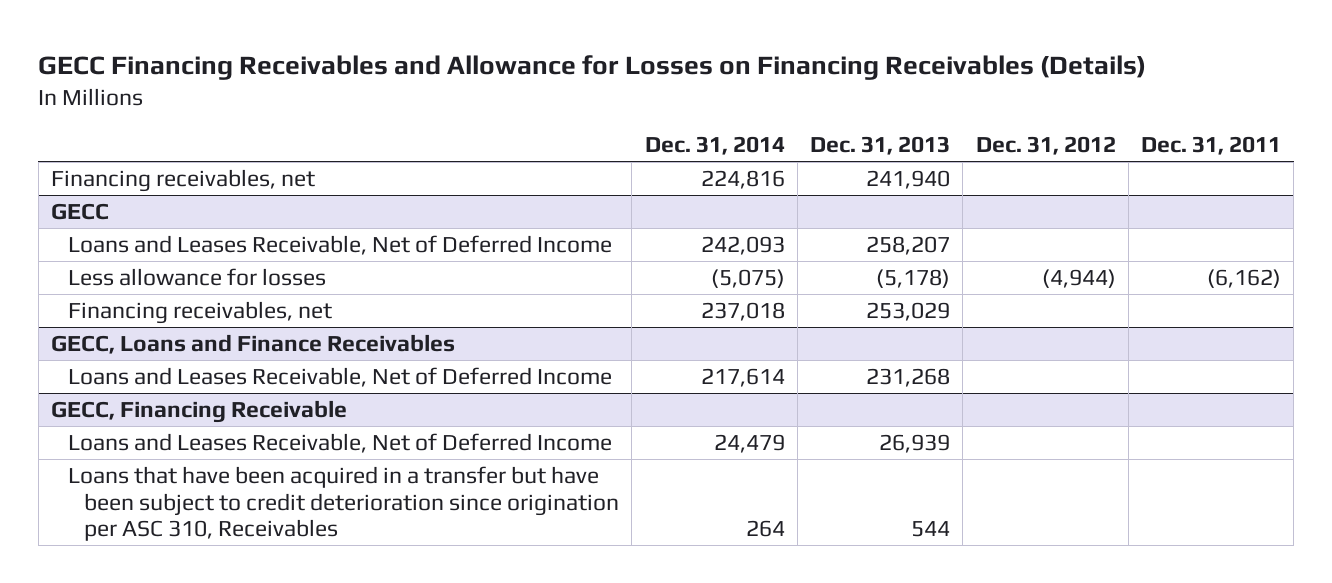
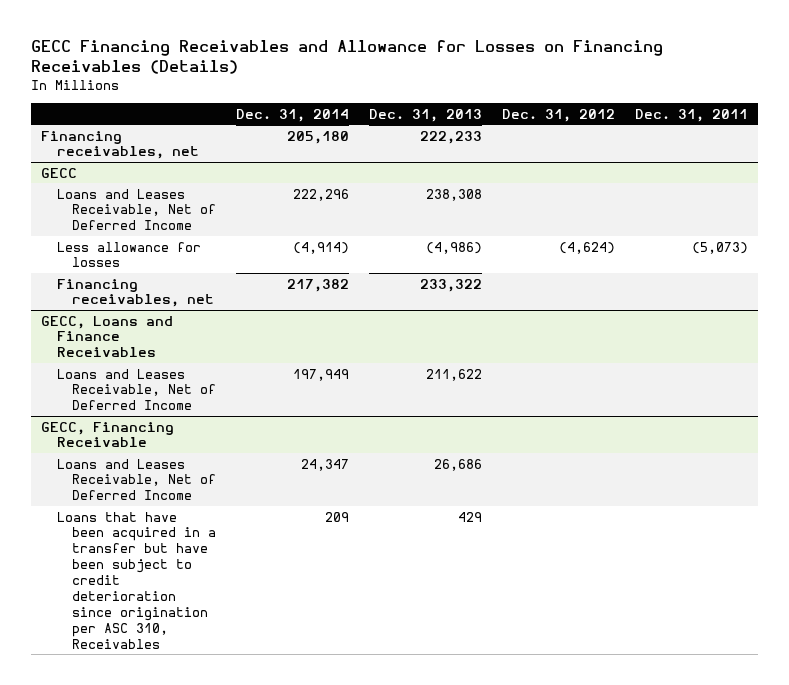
[700,169,785,189] 224,816 -> [287,130,350,144] 205,180
[866,169,951,189] 241,940 -> [420,130,483,144] 222,233
[700,235,785,255] 242,093 -> [293,188,350,201] 222,296
[866,235,951,255] 258,207 -> [426,188,483,201] 238,308
[710,268,785,288] (5,075) -> [293,241,350,254] (4,914)
[876,268,951,288] (5,178) -> [426,241,483,254] (4,986)
[1041,268,1116,288] (4,944) -> [559,241,616,254] (4,624)
[1207,268,1282,288] (6,162) -> [691,241,748,254] (5,073)
[700,301,785,321] 237,018 -> [287,278,350,292] 217,382
[866,301,951,321] 253,029 -> [420,278,483,292] 233,322
[700,367,785,387] 217,614 -> [293,368,350,381] 197,949
[866,367,951,387] 231,268 -> [426,368,483,381] 211,622
[713,433,785,453] 24,479 -> [301,458,350,471] 24,347
[879,433,951,453] 26,939 -> [434,458,483,471] 26,686
[745,520,785,538] 264 -> [325,511,350,522] 209
[911,521,951,538] 544 -> [458,511,483,522] 429

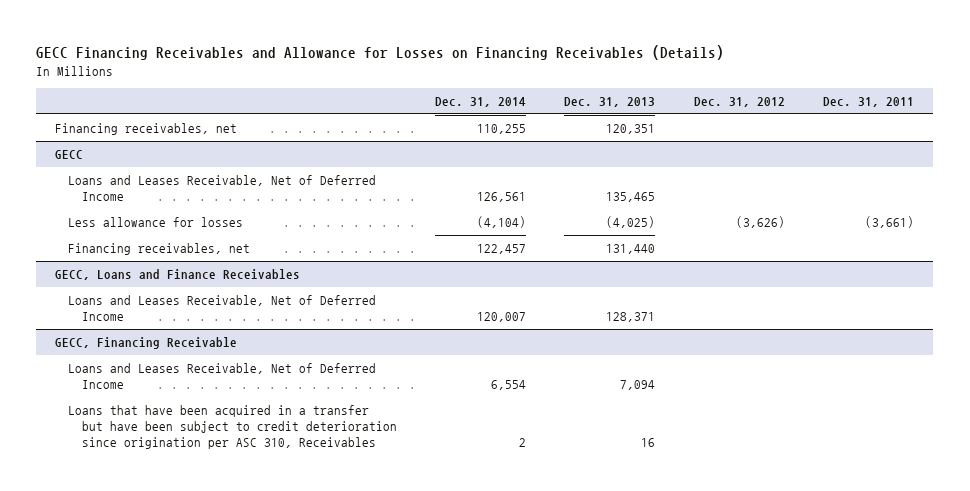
[287,130,350,144] 205,180 -> [476,124,526,135] 110,255
[420,130,483,144] 222,233 -> [606,124,656,135] 120,351
[293,188,350,201] 222,296 -> [476,191,526,202] 126,561
[426,188,483,201] 238,308 -> [606,191,656,202] 135,465
[293,241,350,254] (4,914) -> [476,216,526,229] (4,104)
[426,241,483,254] (4,986) -> [606,216,656,229] (4,025)
[559,241,616,254] (4,624) -> [735,216,785,229] (3,626)
[691,241,748,254] (5,073) -> [865,216,915,229] (3,661)
[287,278,350,292] 217,382 -> [476,244,526,255] 122,457
[420,278,483,292] 233,322 -> [606,244,656,255] 131,440
[293,368,350,381] 197,949 -> [476,311,526,322] 120,007
[426,368,483,381] 211,622 -> [606,311,656,322] 128,371
[301,458,350,471] 24,347 -> [490,379,526,390] 6,554
[434,458,483,471] 26,686 -> [620,379,656,390] 7,094
[325,511,350,522] 209 -> [518,437,526,447] 2
[458,511,483,522] 429 -> [641,437,656,447] 16

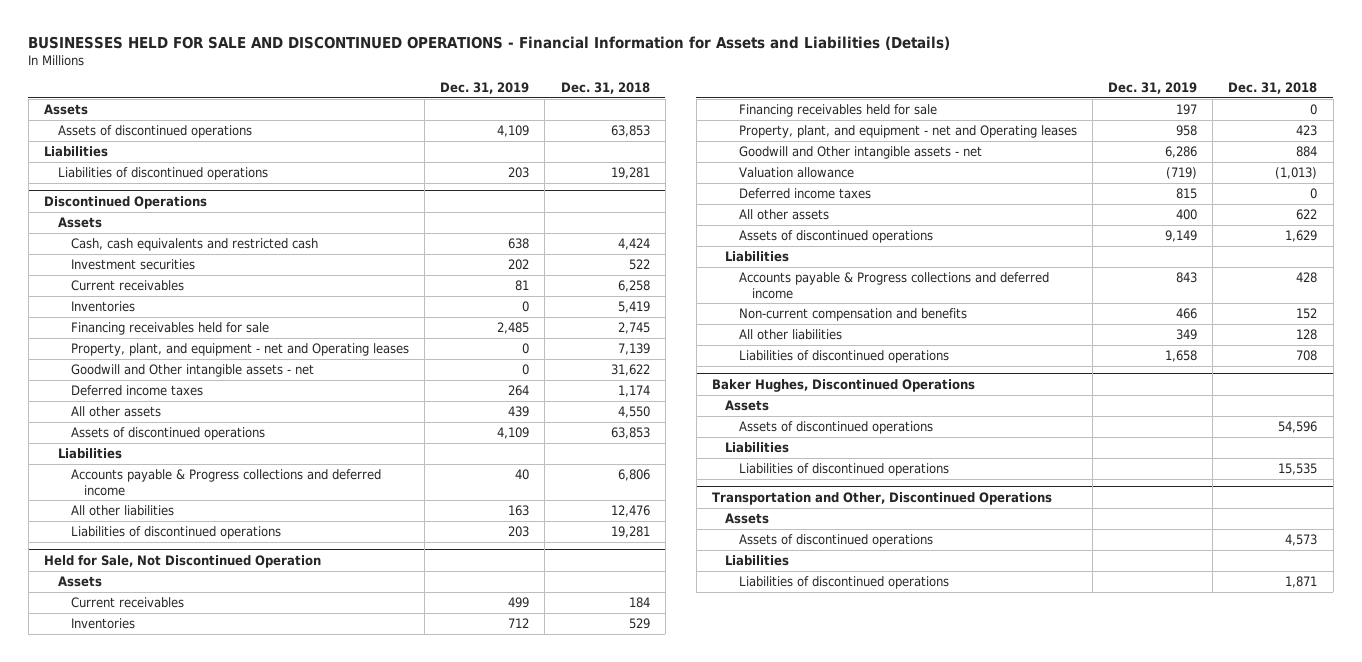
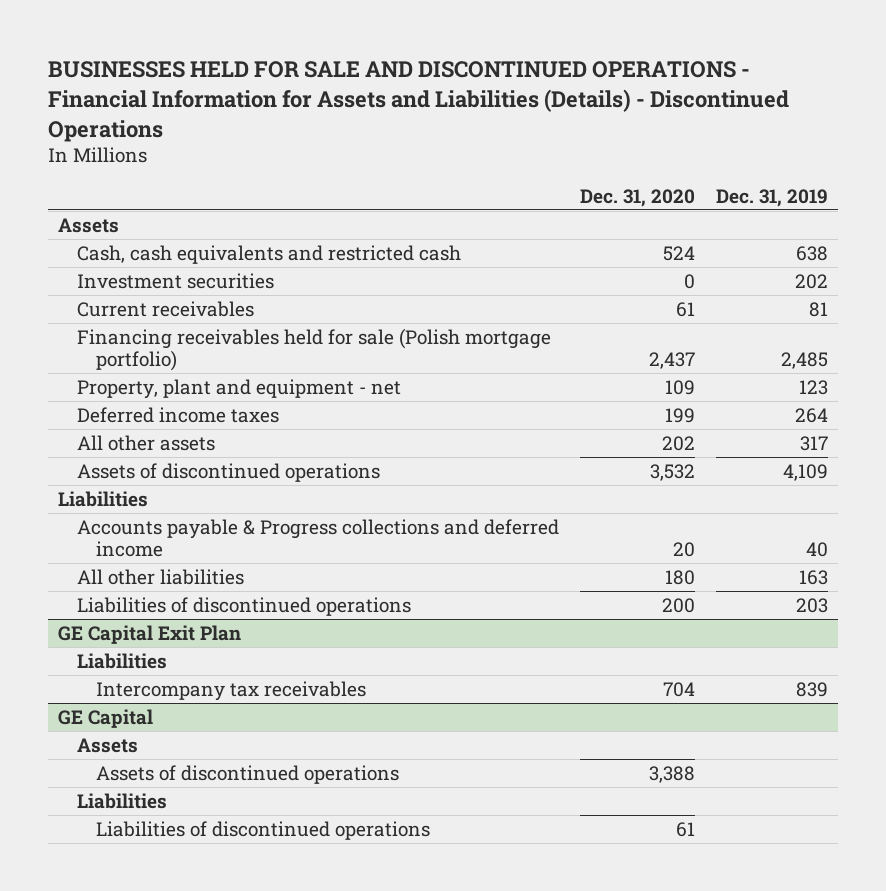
[28,35,951,50] BUSINESSES HELD FOR SALE AND DISCONTINUED OPERATIONS - Financial Information for Assets and Liabilities (Details) -> [47,61,789,142] BUSINESSES HELD FOR SALE AND DISCONTINUED OPERATIONS - Financial Information for Assets and Liabilities (Details) - Discontinued Operations
[560,81,650,94] Dec. 31, 2018 -> none
none -> [579,188,695,207] Dec. 31, 2020
[57,125,252,139] Assets of discontinued operations -> none
[44,146,109,158] Liabilities -> none
[57,167,268,181] Liabilities of discontinued operations -> none
[44,195,208,209] Discontinued Operations -> none
[57,217,102,229] Assets -> none
[70,301,135,313] Inventories -> none
[70,364,314,378] Goodwill and Other intangible assets - net -> none
[70,322,269,336] Financing receivables held for sale -> [77,327,552,372] Financing receivables held for sale (Polish mortgage portfolio)
[70,343,409,357] Property, plant, and equipment - net and Operating leases -> [77,378,402,399] Property, plant and equipment - net
[522,343,530,355] 0 -> [798,379,828,395] 123
[508,406,530,418] 439 -> [799,435,828,451] 317
[44,554,322,568] Held for Sale, Not Discontinued Operation -> none
[57,576,102,588] Assets -> none
[70,597,184,609] Current receivables -> none
[70,618,135,630] Inventories -> none
[738,104,937,118] Financing receivables held for sale -> none
[738,125,1077,139] Property, plant, and equipment - net and Operating leases -> none
[738,146,982,160] Goodwill and Other intangible assets - net -> none
[738,167,854,179] Valuation allowance -> none
[738,188,871,200] Deferred income taxes -> none
[738,209,829,221] All other assets -> none
[738,230,933,244] Assets of discontinued operations -> none
[725,251,790,263] Liabilities -> none
[738,272,1049,299] Accounts payable & Progress collections and deferred income -> none
[738,308,967,322] Non-current compensation and benefits -> none
[738,329,842,341] All other liabilities -> none
[738,350,949,364] Liabilities of discontinued operations -> none
[711,378,975,392] Baker Hughes, Discontinued Operations -> none
[725,400,770,412] Assets -> none
[738,421,933,435] Assets of discontinued operations -> none
none -> [58,624,242,644] GE Capital Exit Plan
[738,463,949,477] Liabilities of discontinued operations -> none
[711,491,1052,505] Transportation and Other, Discontinued Operations -> none
none -> [95,680,366,701] Intercompany tax receivables
none -> [58,708,154,728] GE Capital

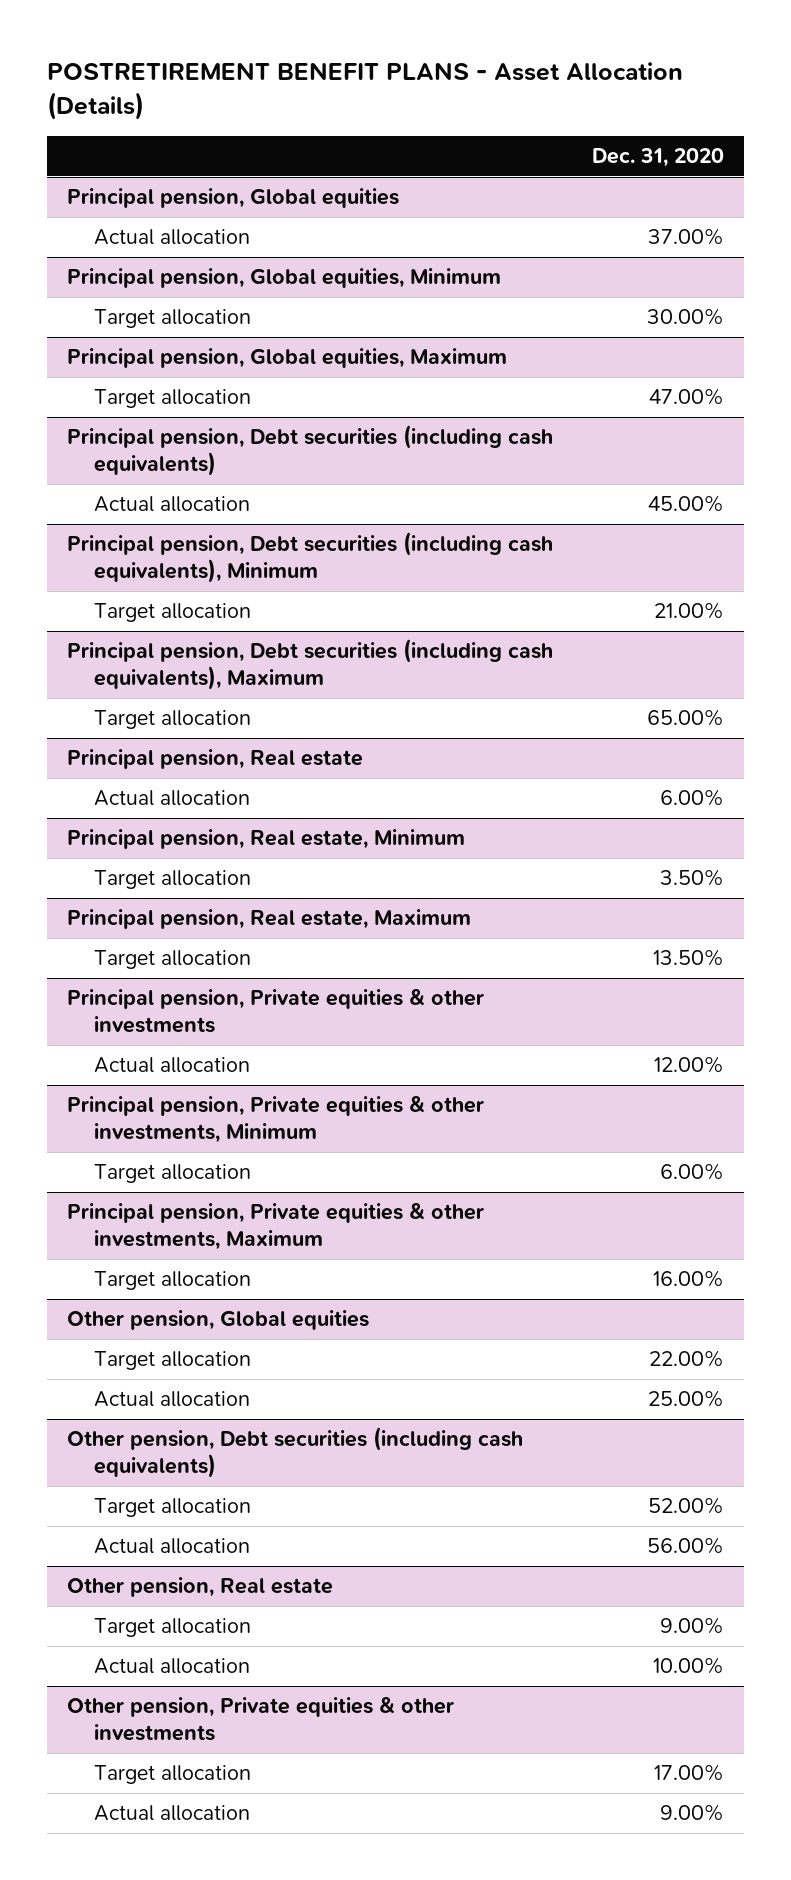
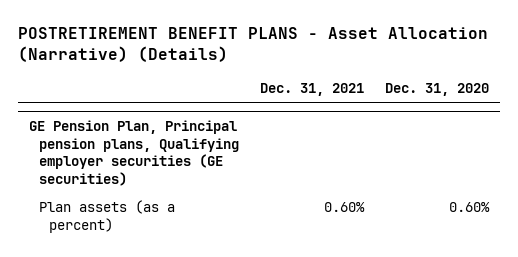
[46,62,683,121] POSTRETIREMENT BENEFIT PLANS - Asset Allocation (Details) -> [17,27,488,63] POSTRETIREMENT BENEFIT PLANS - Asset Allocation (Narrative) (Details)
none -> [260,83,365,97] Dec. 31, 2021
[66,188,399,209] Principal pension, Global equities -> none
[94,229,251,246] Actual allocation -> none
[66,268,501,289] Principal pension, Global equities, Minimum -> none
[94,309,252,329] Target allocation -> none
[66,348,507,369] Principal pension, Global equities, Maximum -> none
[94,389,252,409] Target allocation -> none
[66,425,553,476] Principal pension, Debt securities (including cash equivalents) -> none
[94,496,251,513] Actual allocation -> none
[66,532,553,583] Principal pension, Debt securities (including cash equivalents), Minimum -> none
[94,603,252,623] Target allocation -> none
[66,639,553,690] Principal pension, Debt securities (including cash equivalents), Maximum -> none
[94,710,252,730] Target allocation -> none
[66,749,363,770] Principal pension, Real estate -> none
[94,790,251,807] Actual allocation -> none
[66,829,465,850] Principal pension, Real estate, Minimum -> none
[94,870,252,890] Target allocation -> none
[66,909,471,930] Principal pension, Real estate, Maximum -> none
[94,950,252,970] Target allocation -> none
[66,989,484,1033] Principal pension, Private equities & other investments -> none
[94,1057,251,1074] Actual allocation -> none
[66,1096,484,1143] Principal pension, Private equities & other investments, Minimum -> none
[94,1164,252,1184] Target allocation -> none
[66,1203,484,1250] Principal pension, Private equities & other investments, Maximum -> none
[94,1271,252,1291] Target allocation -> none
[66,1310,369,1331] Other pension, Global equities -> none
[94,1351,252,1371] Target allocation -> none
[94,1391,251,1408] Actual allocation -> none
[66,1427,523,1478] Other pension, Debt securities (including cash equivalents) -> none
[94,1498,252,1518] Target allocation -> none
[94,1538,251,1555] Actual allocation -> none
[66,1577,333,1598] Other pension, Real estate -> none
[94,1618,252,1638] Target allocation -> none
[94,1658,251,1675] Actual allocation -> none
[66,1697,454,1741] Other pension, Private equities & other investments -> none
[94,1765,252,1785] Target allocation -> none
[94,1805,251,1822] Actual allocation -> none
none -> [28,120,239,187] GE Pension Plan, Principal pension plans, Qualifying employer securities (GE securities)
none -> [38,200,175,233] Plan assets (as a percent)

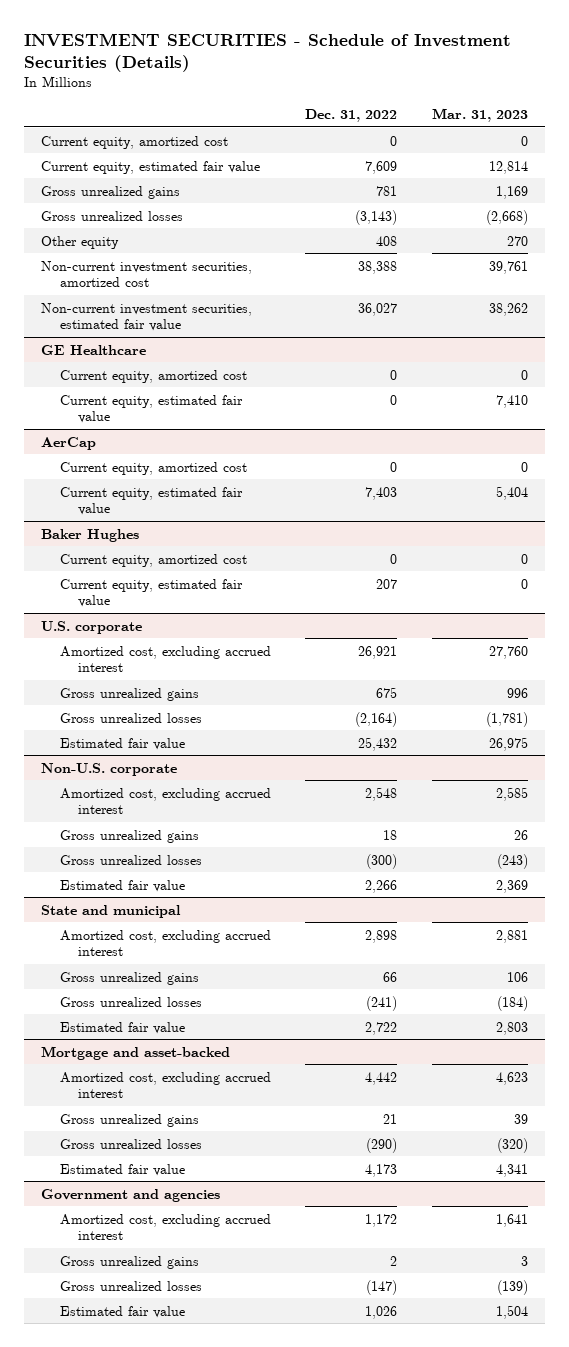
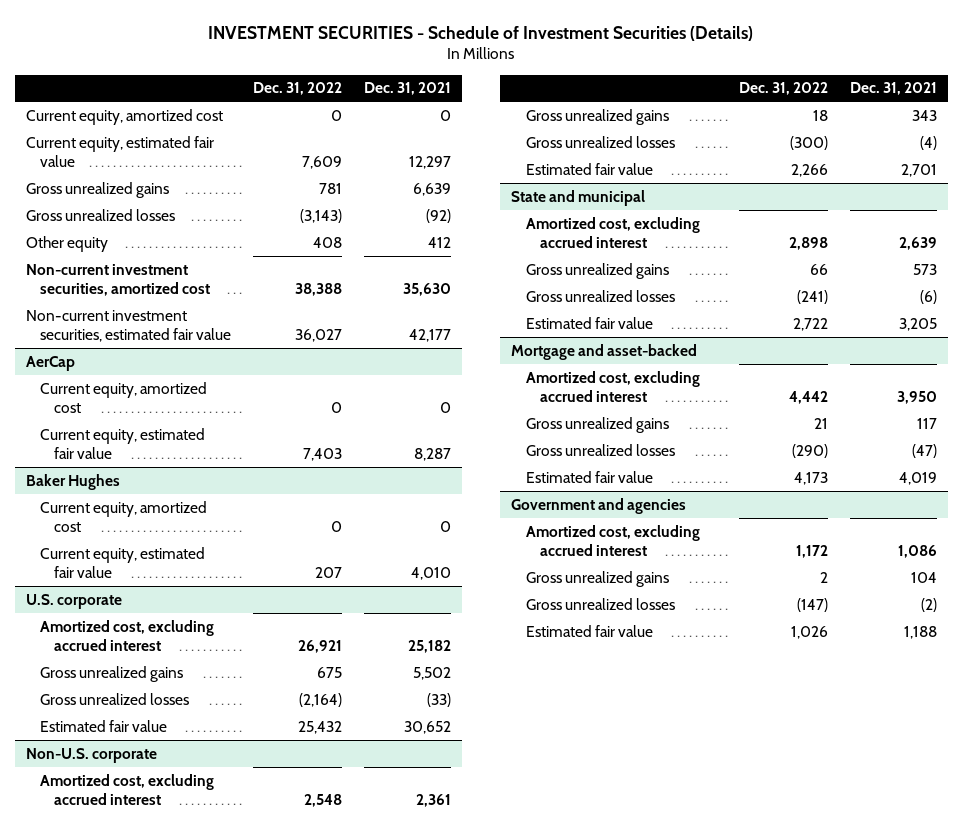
[432,107,529,122] Mar. 31, 2023 -> none
none -> [364,82,452,96] Dec. 31, 2021
[41,344,147,355] GE Healthcare -> none
[59,369,247,383] Current equity, amortized cost -> none
[59,394,243,424] Current equity, estimated fair value -> none

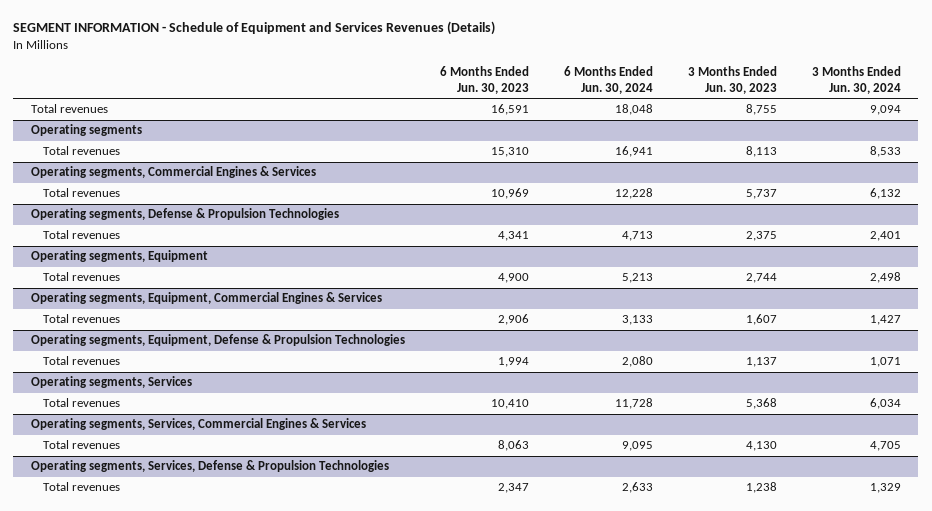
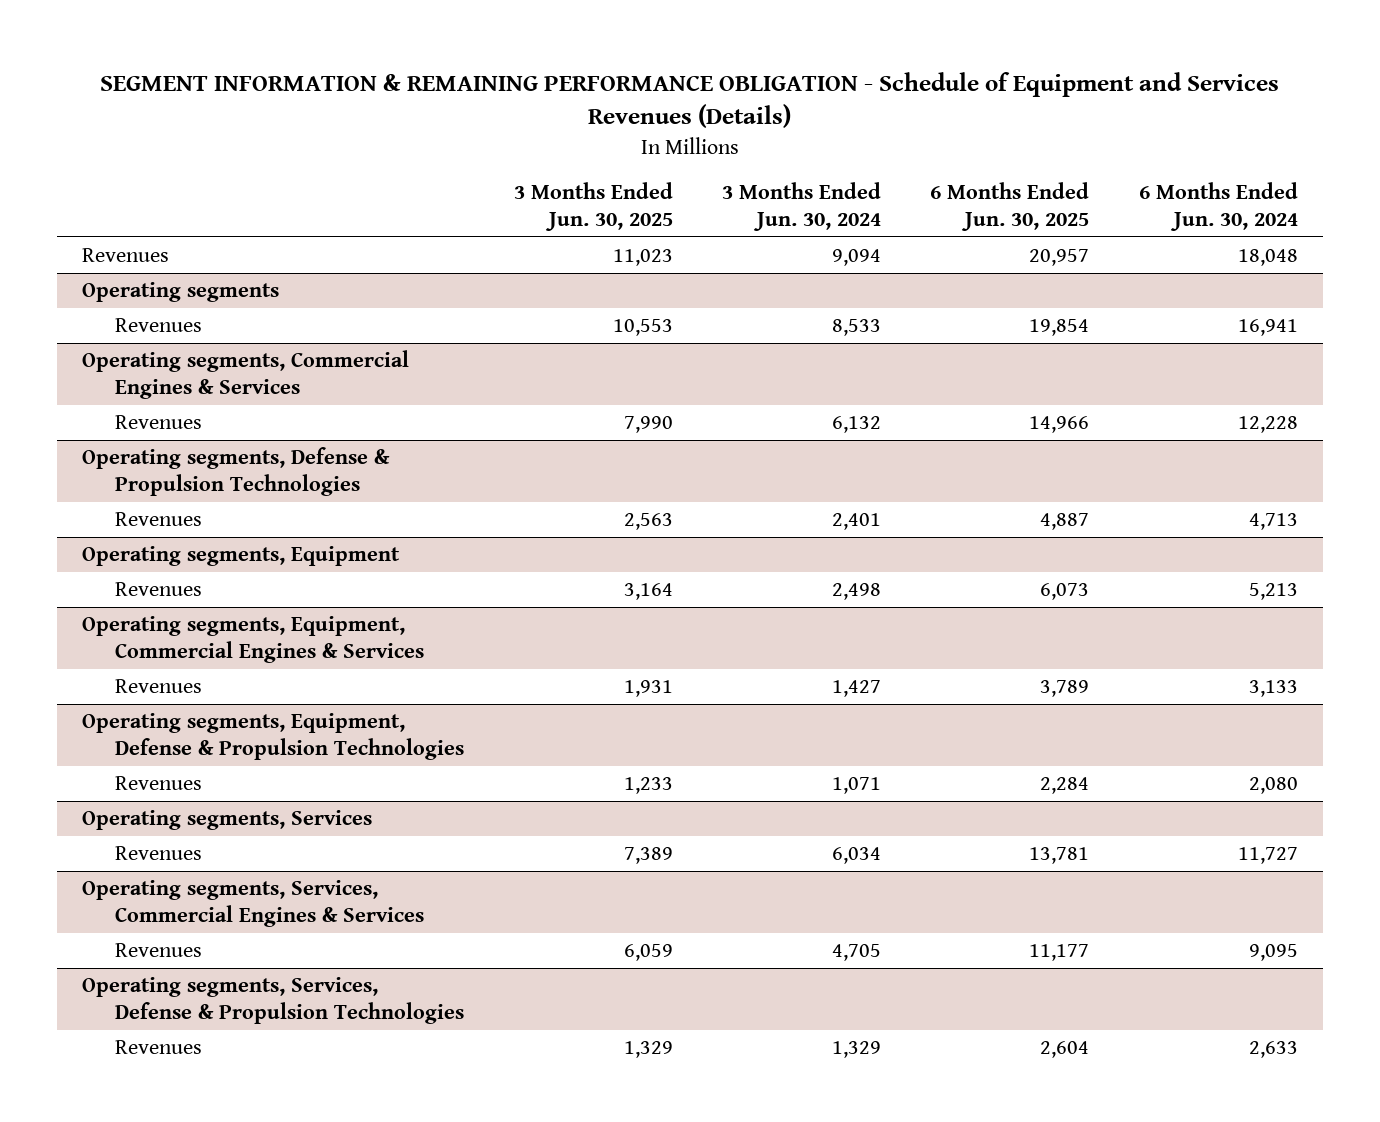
[13,21,496,36] SEGMENT INFORMATION - Schedule of Equipment and Services Revenues (Details) -> [100,71,1280,129] SEGMENT INFORMATION & REMAINING PERFORMANCE OBLIGATION - Schedule of Equipment and Services Revenues (Details)
[439,65,529,94] 6 Months Ended Jun. 30, 2023 -> none
[687,65,777,94] 3 Months Ended Jun. 30, 2023 -> none
none -> [513,182,673,232] 3 Months Ended Jun. 30, 2025
none -> [930,182,1090,232] 6 Months Ended Jun. 30, 2025
[30,104,108,114] Total revenues -> [82,248,170,263] Revenues
[43,146,121,156] Total revenues -> [115,318,203,333] Revenues
[43,188,121,198] Total revenues -> [115,415,203,430] Revenues
[43,230,121,240] Total revenues -> [115,512,203,527] Revenues
[43,272,121,282] Total revenues -> [115,582,203,597] Revenues
[43,314,121,324] Total revenues -> [115,679,203,694] Revenues
[43,356,121,366] Total revenues -> [115,776,203,791] Revenues
[43,398,121,408] Total revenues -> [115,846,203,861] Revenues
[614,398,653,410] 11,728 -> [1237,847,1298,865] 11,727
[43,440,121,450] Total revenues -> [115,943,203,958] Revenues
[43,482,121,492] Total revenues -> [115,1040,203,1055] Revenues

